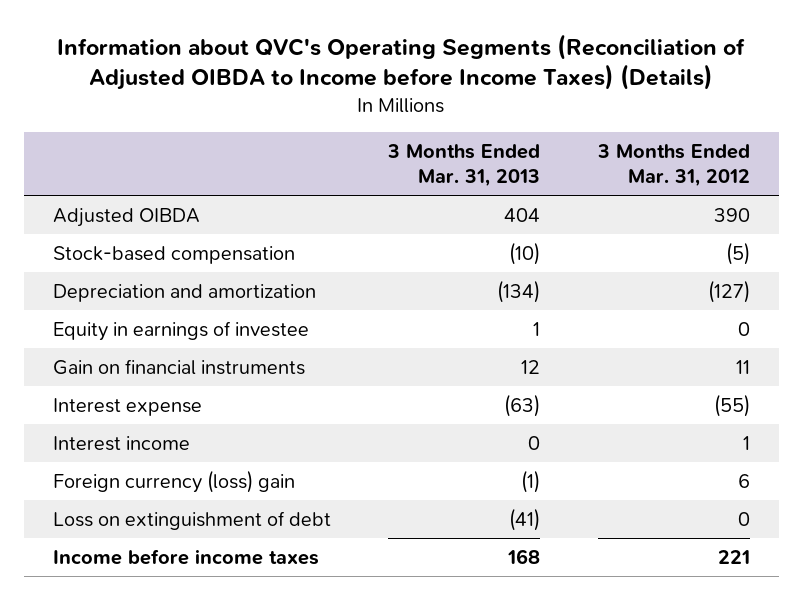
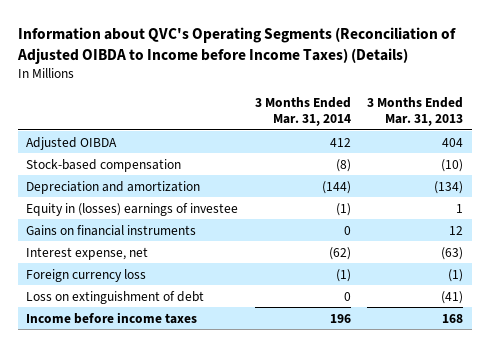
[596,143,750,188] 3 Months Ended Mar. 31, 2012 -> none
none -> [254,97,351,127] 3 Months Ended Mar. 31, 2014
[52,435,190,451] Interest income -> none
[52,320,309,341] Equity in earnings of investee -> [25,202,238,216] Equity in (losses) earnings of investee
[52,358,305,375] Gain on financial instruments -> [25,224,196,236] Gains on financial instruments
[52,397,202,416] Interest expense -> [25,246,148,260] Interest expense, net
[52,469,295,493] Foreign currency (loss) gain -> [25,268,146,282] Foreign currency loss

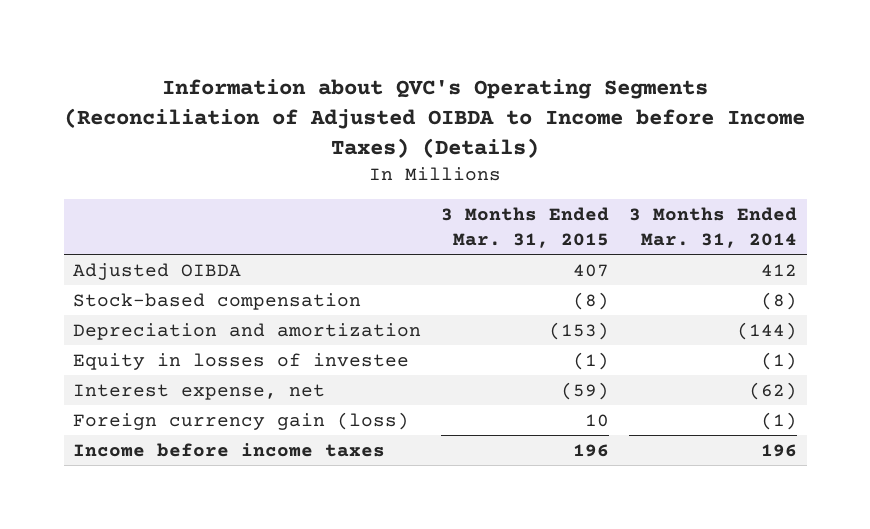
[367,97,464,127] 3 Months Ended Mar. 31, 2013 -> none
none -> [441,207,610,248] 3 Months Ended Mar. 31, 2015
[25,224,196,236] Gains on financial instruments -> none
[25,202,238,216] Equity in (losses) earnings of investee -> [73,352,410,370] Equity in losses of investee
[25,290,204,304] Loss on extinguishment of debt -> none
[25,268,146,282] Foreign currency loss -> [73,411,410,430] Foreign currency gain (loss)

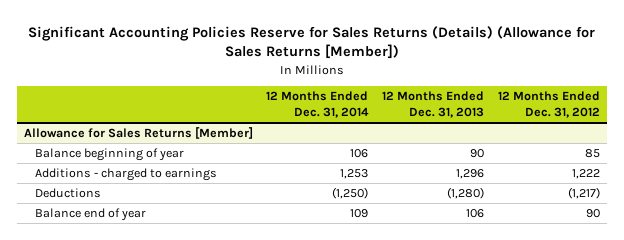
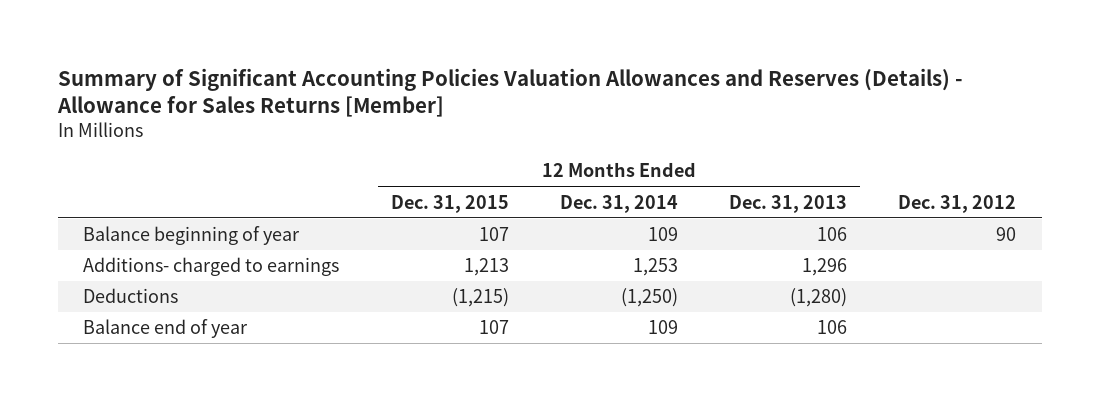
[27,25,595,60] Significant Accounting Policies Reserve for Sales Returns (Details) (Allowance for Sales Returns [Member]) -> [56,67,963,118] Summary of Significant Accounting Policies Valuation Allowances and Reserves (Details) - Allowance for Sales Returns [Member]
[498,91,601,119] 12 Months Ended Dec. 31, 2012 -> none
none -> [390,194,509,213] Dec. 31, 2015
none -> [898,194,1017,213] Dec. 31, 2012
[23,127,253,140] Allowance for Sales Returns [Member] -> none
[350,149,369,159] 106 -> [647,227,678,242] 109
[470,149,485,159] 90 -> [816,227,847,242] 106
[35,168,218,182] Additions - charged to earnings -> [83,257,340,277] Additions- charged to earnings

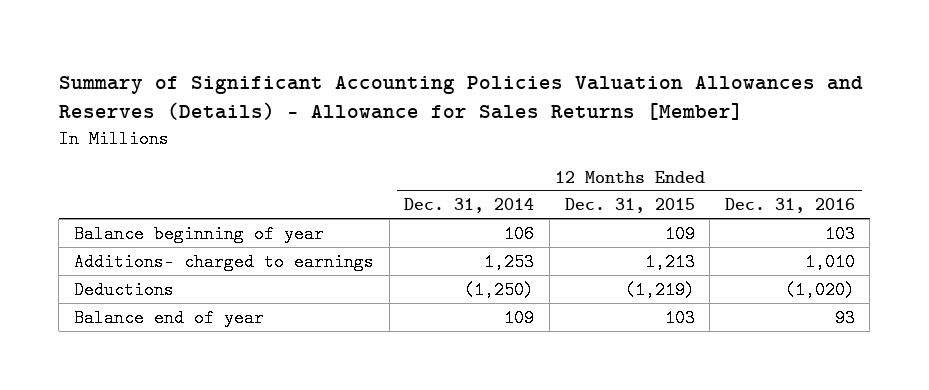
[728,194,847,213] Dec. 31, 2013 -> none
[898,194,1017,213] Dec. 31, 2012 -> none
none -> [724,198,855,214] Dec. 31, 2016
[478,227,509,242] 107 -> [664,224,695,243] 109
[647,227,678,242] 109 -> [504,224,535,243] 106
[451,288,509,308] (1,215) -> [624,280,695,299] (1,219)
[478,320,509,335] 107 -> [664,308,695,327] 103

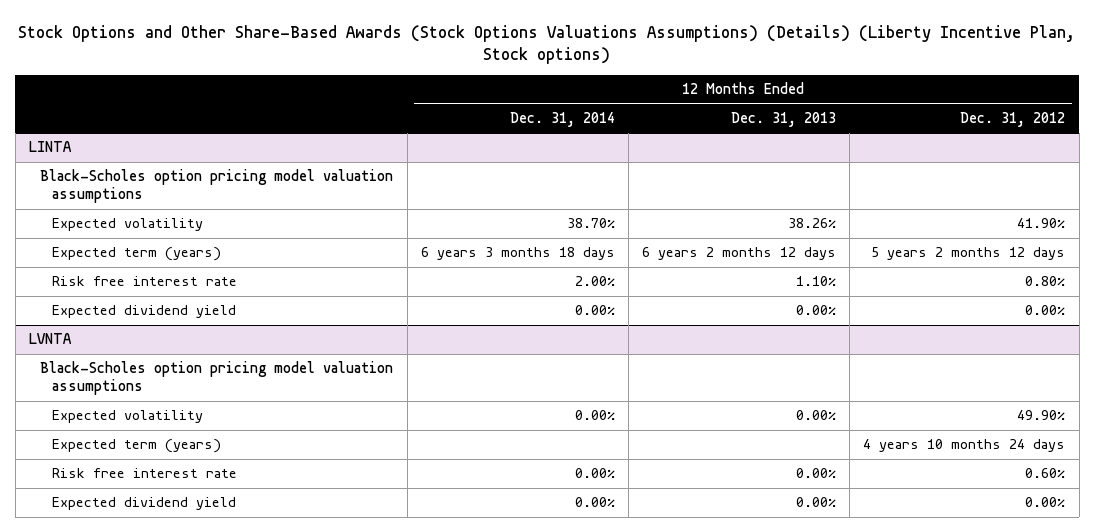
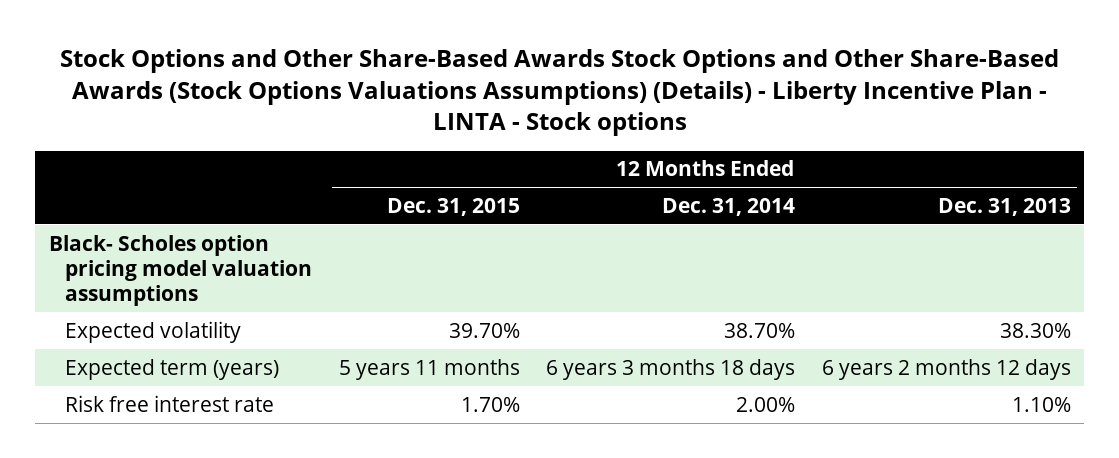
[18,24,1076,65] Stock Options and Other Share-Based Awards (Stock Options Valuations Assumptions) (Details) (Liberty Incentive Plan, Stock options) -> [59,48,1059,137] Stock Options and Other Share-Based Awards Stock Options and Other Share-Based Awards (Stock Options Valuations Assumptions) (Details) - Liberty Incentive Plan - LINTA - Stock options
[960,111,1066,127] Dec. 31, 2012 -> none
none -> [386,197,520,216] Dec. 31, 2015
[28,141,72,153] LINTA -> none
[40,169,394,204] Black-Scholes option pricing model valuation assumptions -> [48,234,313,307] Black- Scholes option pricing model valuation assumptions
[788,218,837,229] 38.26% -> [999,322,1071,338] 38.30%
[51,305,236,319] Expected dividend yield -> none
[28,333,72,345] LVNTA -> none
[40,361,394,396] Black-Scholes option pricing model valuation assumptions -> none
[51,410,203,424] Expected volatility -> none
[51,439,221,454] Expected term (years) -> none
[51,468,237,479] Risk free interest rate -> none
[51,497,236,511] Expected dividend yield -> none

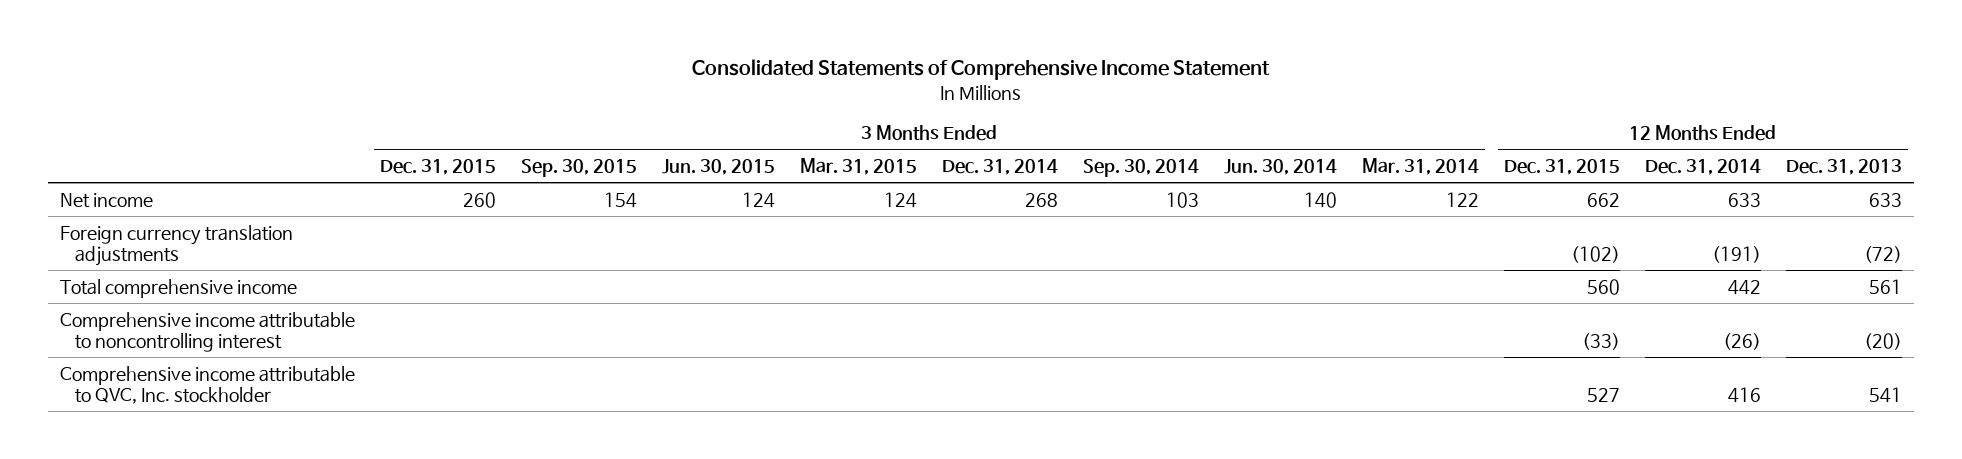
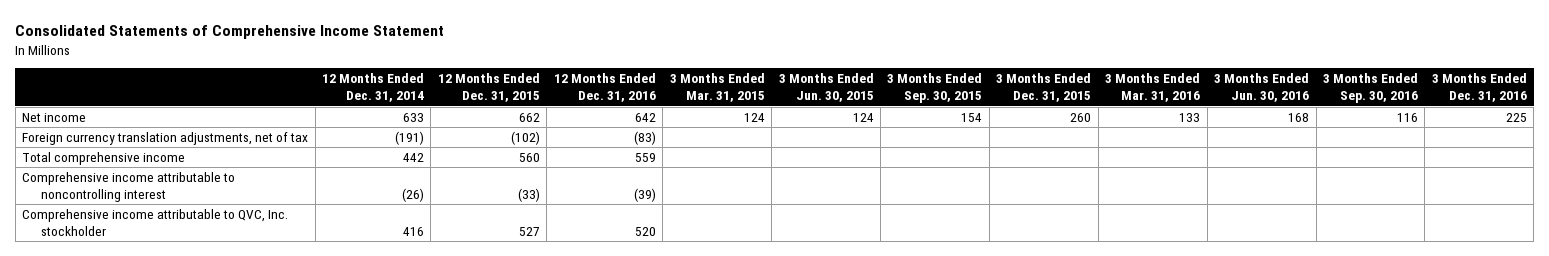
[941,158,1058,175] Dec. 31, 2014 -> none
[1082,158,1199,177] Sep. 30, 2014 -> none
[1223,158,1337,175] Jun. 30, 2014 -> none
[1361,157,1479,175] Mar. 31, 2014 -> none
[1785,158,1902,175] Dec. 31, 2013 -> none
none -> [553,73,656,103] 12 Months Ended Dec. 31, 2016
none -> [1105,73,1201,103] 3 Months Ended Mar. 31, 2016
none -> [1214,73,1310,103] 3 Months Ended Jun. 30, 2016
none -> [1323,73,1419,104] 3 Months Ended Sep. 30, 2016
none -> [1431,73,1527,103] 3 Months Ended Dec. 31, 2016
[60,224,294,266] Foreign currency translation adjustments -> [22,132,309,146] Foreign currency translation adjustments, net of tax

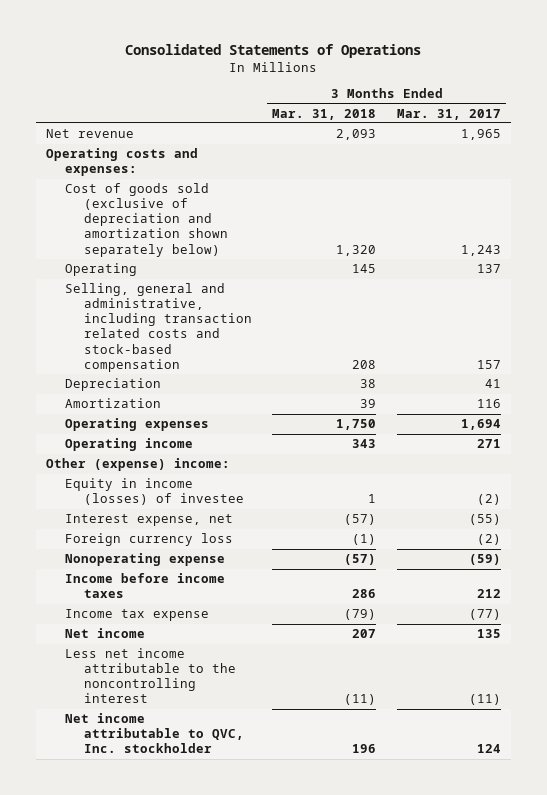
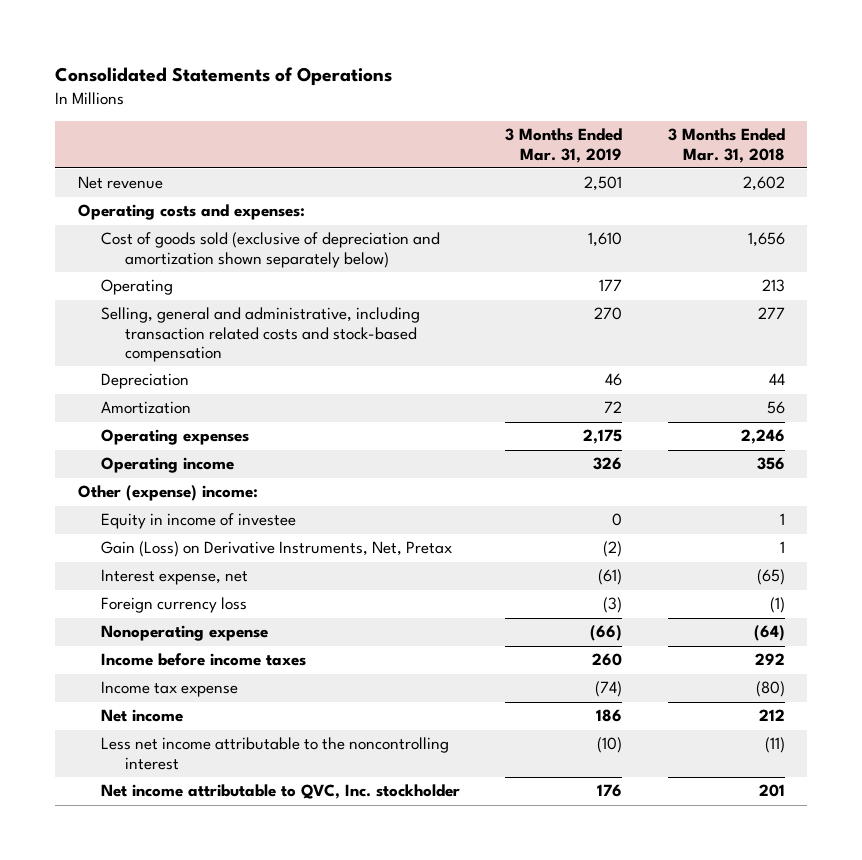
[396,108,501,120] Mar. 31, 2017 -> none
none -> [505,128,623,163] 3 Months Ended Mar. 31, 2019
[336,129,377,141] 2,093 -> [742,176,785,192] 2,602
[336,244,377,256] 1,320 -> [747,232,785,248] 1,656
[352,264,377,274] 145 -> [761,279,785,293] 213
[352,359,377,369] 208 -> [757,307,785,320] 277
[360,379,377,389] 38 -> [768,373,785,386] 44
[360,399,377,409] 39 -> [766,401,785,415] 56
[336,419,377,431] 1,750 -> [740,429,785,445] 2,246
[352,439,377,449] 343 -> [756,457,785,471] 356
[65,478,244,506] Equity in income (losses) of investee -> [101,513,297,530] Equity in income of investee
none -> [101,541,453,558] Gain (Loss) on Derivative Instruments, Net, Pretax
[344,514,377,526] (57) -> [756,569,785,586] (65)
[344,554,377,566] (57) -> [753,625,785,642] (64)
[352,589,377,599] 286 -> [754,653,785,666] 292
[344,609,377,621] (79) -> [755,681,785,698] (80)
[352,629,377,639] 207 -> [758,709,785,722] 212
[352,744,377,754] 196 -> [758,784,785,798] 201

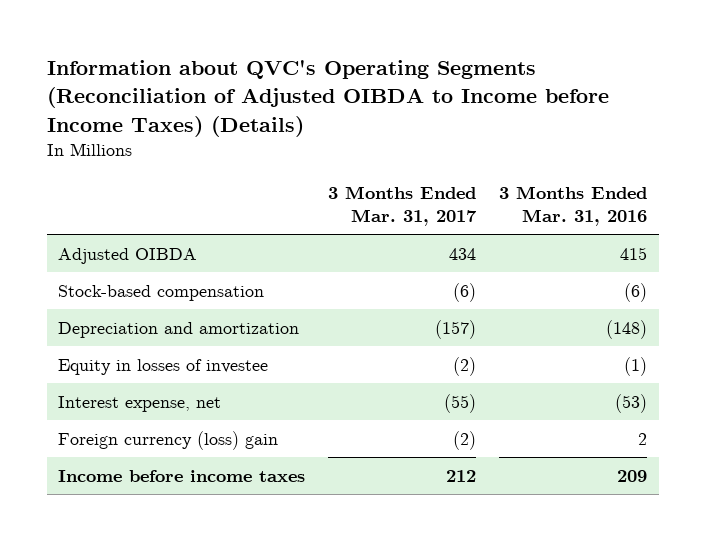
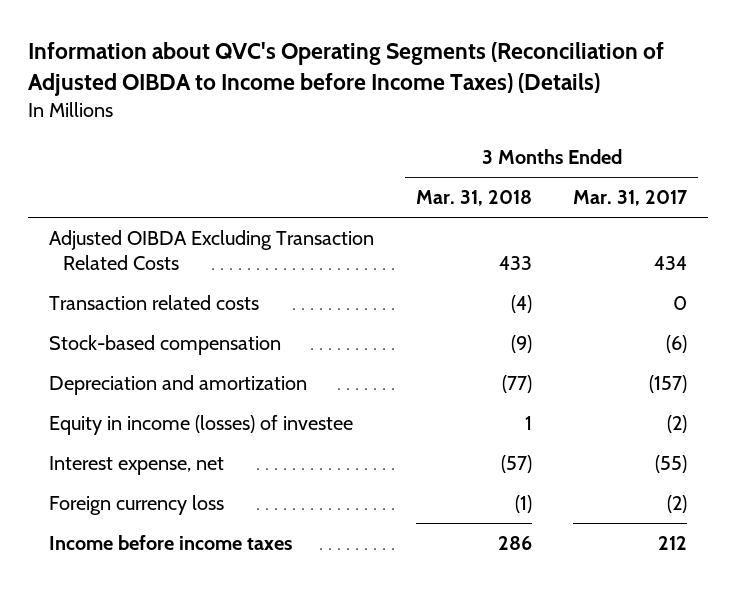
[499,186,648,227] 3 Months Ended Mar. 31, 2016 -> none
none -> [415,190,532,207] Mar. 31, 2018
[58,247,198,264] Adjusted OIBDA -> [48,230,374,271] Adjusted OIBDA Excluding Transaction Related Costs
none -> [48,295,259,311] Transaction related costs
[58,358,269,375] Equity in losses of investee -> [48,415,353,436] Equity in income (losses) of investee
[58,430,279,450] Foreign currency (loss) gain -> [48,495,224,516] Foreign currency loss

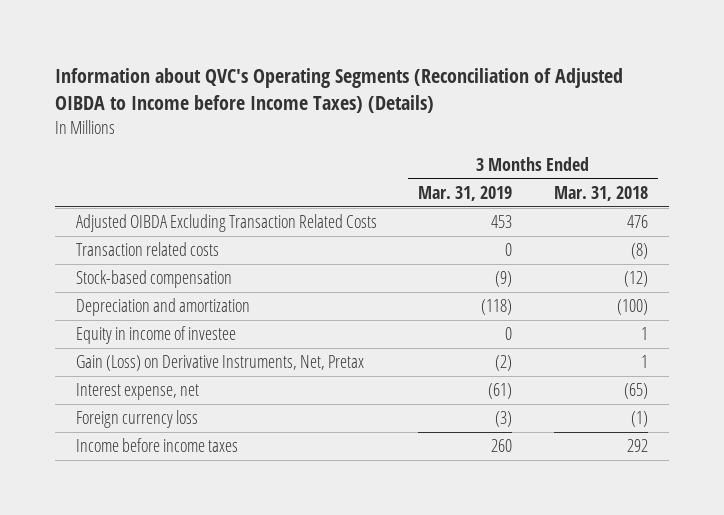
[573,190,689,207] Mar. 31, 2017 -> none
none -> [418,185,513,201] Mar. 31, 2019
[498,256,532,271] 433 -> [626,215,648,229] 476
[510,295,532,314] (4) -> [630,243,648,260] (8)
[510,335,532,354] (9) -> [623,271,648,288] (12)
[501,375,532,394] (77) -> [616,299,648,316] (100)
[48,415,353,436] Equity in income (losses) of investee -> [76,326,237,345] Equity in income of investee
none -> [76,355,365,372] Gain (Loss) on Derivative Instruments, Net, Pretax
[500,455,532,474] (57) -> [623,383,648,400] (65)
[497,536,532,551] 286 -> [626,439,648,453] 292

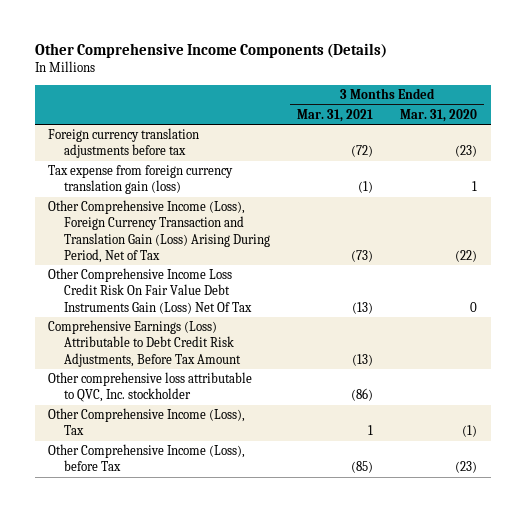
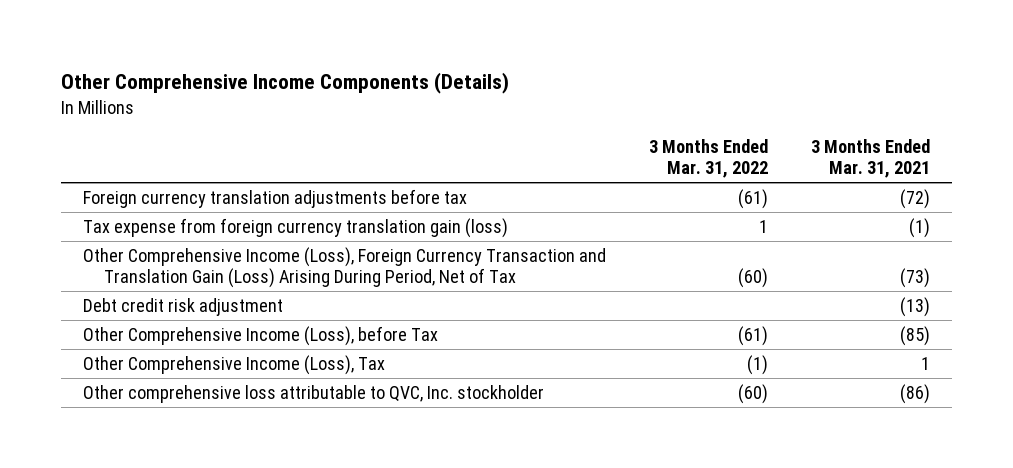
[400,108,478,122] Mar. 31, 2020 -> none
none -> [649,139,769,179] 3 Months Ended Mar. 31, 2022
[48,268,252,314] Other Comprehensive Income Loss Credit Risk On Fair Value Debt Instruments Gain (Loss) Net Of Tax -> none
[48,320,241,367] Comprehensive Earnings (Loss) Attributable to Debt Credit Risk Adjustments, Before Tax Amount -> none
none -> [82,298,283,317] Debt credit risk adjustment
[48,408,246,436] Other Comprehensive Income (Loss), Tax -> [82,355,385,376] Other Comprehensive Income (Loss), Tax
[48,372,253,403] Other comprehensive loss attributable to QVC, Inc. stockholder -> [82,385,544,404] Other comprehensive loss attributable to QVC, Inc. stockholder

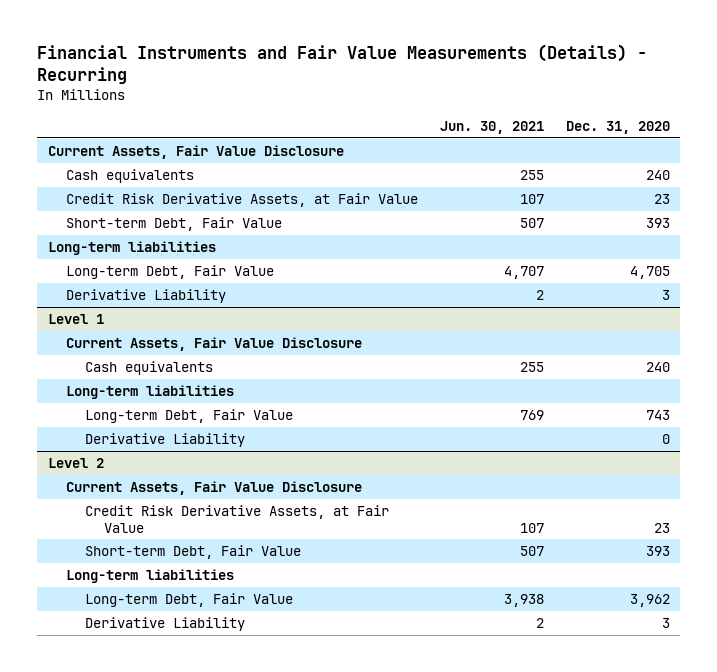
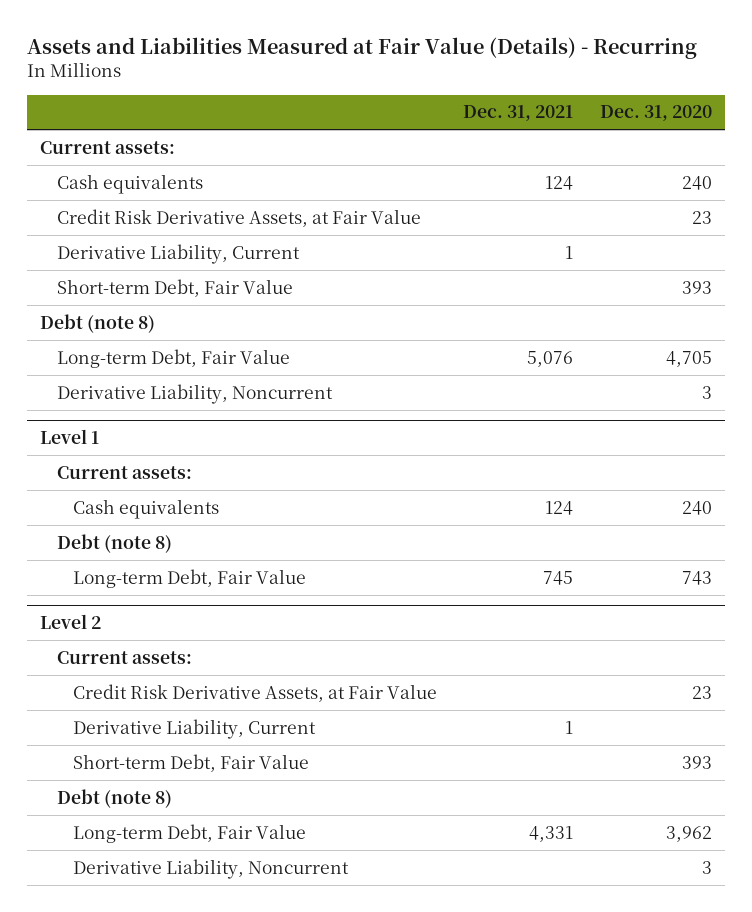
[36,43,647,84] Financial Instruments and Fair Value Measurements (Details) - Recurring -> [26,36,697,59] Assets and Liabilities Measured at Fair Value (Details) - Recurring
[439,121,544,135] Jun. 30, 2021 -> none
none -> [463,105,574,122] Dec. 31, 2021
[47,144,344,159] Current Assets, Fair Value Disclosure -> [40,140,176,154] Current assets:
none -> [56,243,300,264] Derivative Liability, Current
[47,240,216,255] Long-term liabilities -> [40,313,156,333] Debt (note 8)
[66,288,227,303] Derivative Liability -> [56,383,333,404] Derivative Liability, Noncurrent
[66,336,363,351] Current Assets, Fair Value Disclosure -> [56,465,192,479] Current assets:
[66,384,235,399] Long-term liabilities -> [56,533,172,553] Debt (note 8)
[84,432,245,447] Derivative Liability -> none
[66,480,363,495] Current Assets, Fair Value Disclosure -> [56,650,192,664] Current assets:
none -> [72,718,316,739] Derivative Liability, Current
[66,568,235,583] Long-term liabilities -> [56,788,172,808] Debt (note 8)
[84,616,245,631] Derivative Liability -> [72,858,349,879] Derivative Liability, Noncurrent

